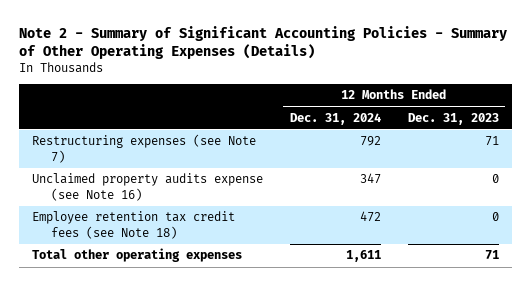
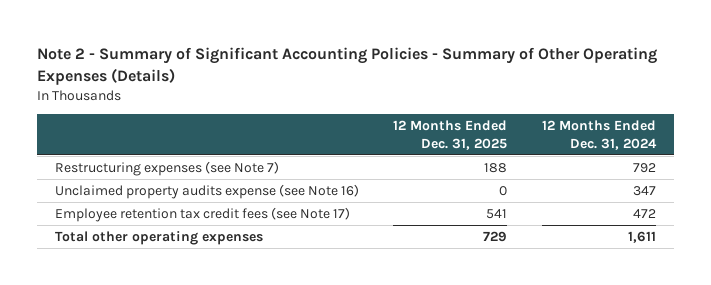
[407,112,499,125] Dec. 31, 2023 -> none
none -> [393,119,508,150] 12 Months Ended Dec. 31, 2025
[32,211,236,239] Employee retention tax credit fees (see Note 18) -> [54,206,350,222] Employee retention tax credit fees (see Note 17)

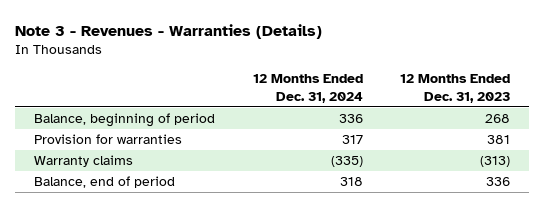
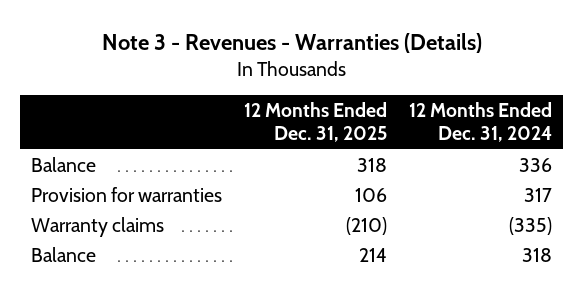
[400,74,511,103] 12 Months Ended Dec. 31, 2023 -> none
none -> [244,101,388,143] 12 Months Ended Dec. 31, 2025
[33,113,215,128] Balance, beginning of period -> [30,156,96,172] Balance
[33,176,175,189] Balance, end of period -> [30,246,96,262] Balance

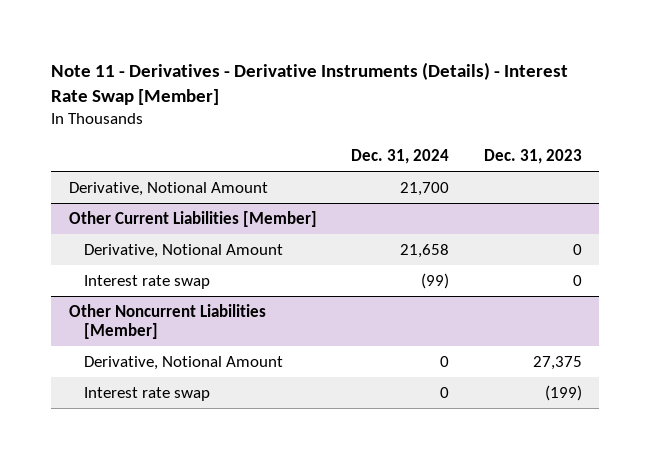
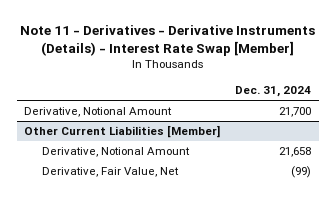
[483,149,582,165] Dec. 31, 2023 -> none
[68,303,266,340] Other Noncurrent Liabilities [Member] -> none
[83,355,283,370] Derivative, Notional Amount -> none
[83,386,210,401] Interest rate swap -> none
[83,274,210,289] Interest rate swap -> [42,167,180,178] Derivative, Fair Value, Net

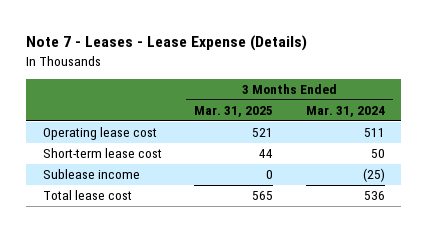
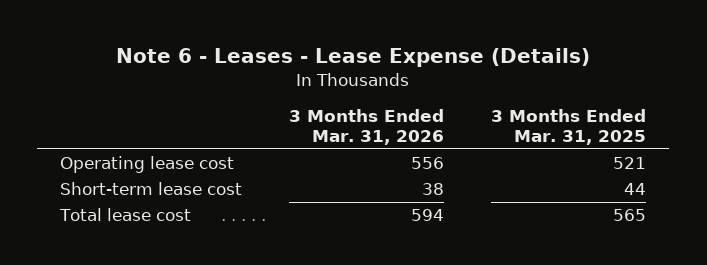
[26,35,308,52] Note 7 - Leases - Lease Expense (Details) -> [116,48,591,68] Note 6 - Leases - Lease Expense (Details)
[306,106,386,118] Mar. 31, 2024 -> none
none -> [289,108,445,145] 3 Months Ended Mar. 31, 2026
[42,169,140,180] Sublease income -> none

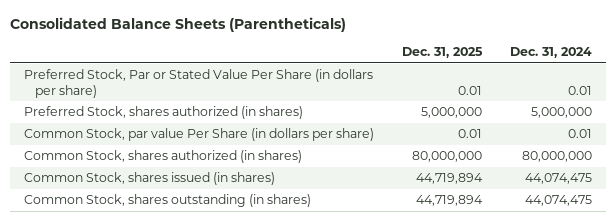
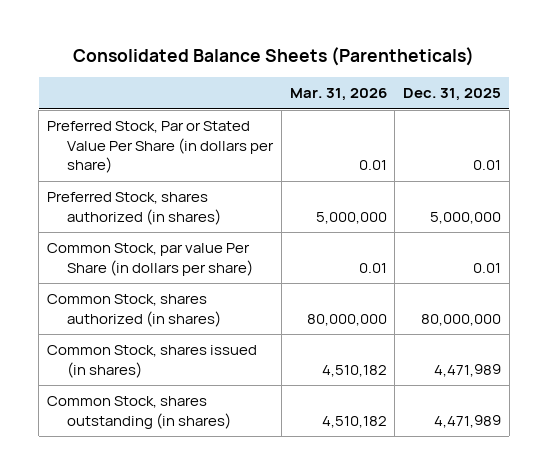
[509,47,592,59] Dec. 31, 2024 -> none
none -> [289,88,387,102] Mar. 31, 2026
[415,173,483,185] 44,719,894 -> [433,363,501,377] 4,471,989
[415,195,483,207] 44,719,894 -> [433,414,501,428] 4,471,989

